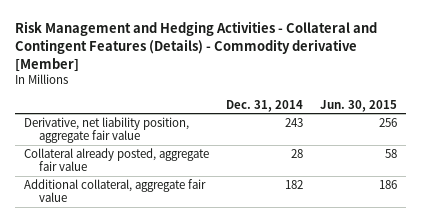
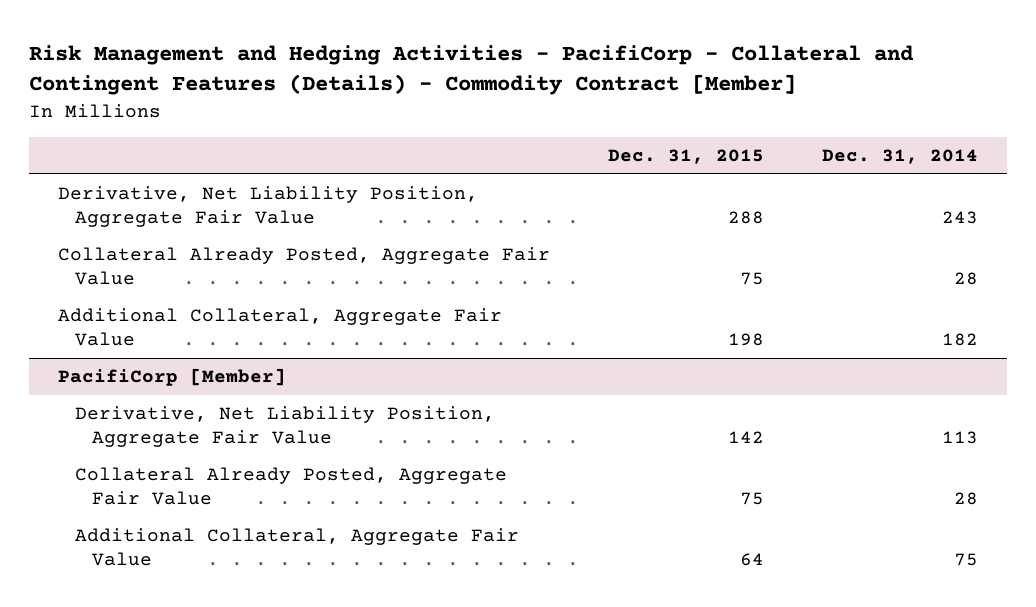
[15,21,378,72] Risk Management and Hedging Activities - Collateral and Contingent Features (Details) - Commodity derivative [Member] -> [29,44,915,96] Risk Management and Hedging Activities - PacifiCorp - Collateral and Contingent Features (Details) - Commodity Contract [Member]
[319,99,397,112] Jun. 30, 2015 -> none
none -> [608,148,765,164] Dec. 31, 2015
[23,116,189,144] Derivative, net liability position, aggregate fair value -> [58,186,479,227] Derivative, Net Liability Position, Aggregate Fair Value
[23,147,209,172] Collateral already posted, aggregate fair value -> [58,247,551,285] Collateral Already Posted, Aggregate Fair Value
[23,178,206,203] Additional collateral, aggregate fair value -> [58,308,503,346] Additional Collateral, Aggregate Fair Value
none -> [58,368,287,387] PacifiCorp [Member]
none -> [74,406,495,447] Derivative, Net Liability Position, Aggregate Fair Value
none -> [74,467,507,505] Collateral Already Posted, Aggregate Fair Value
none -> [74,528,519,566] Additional Collateral, Aggregate Fair Value

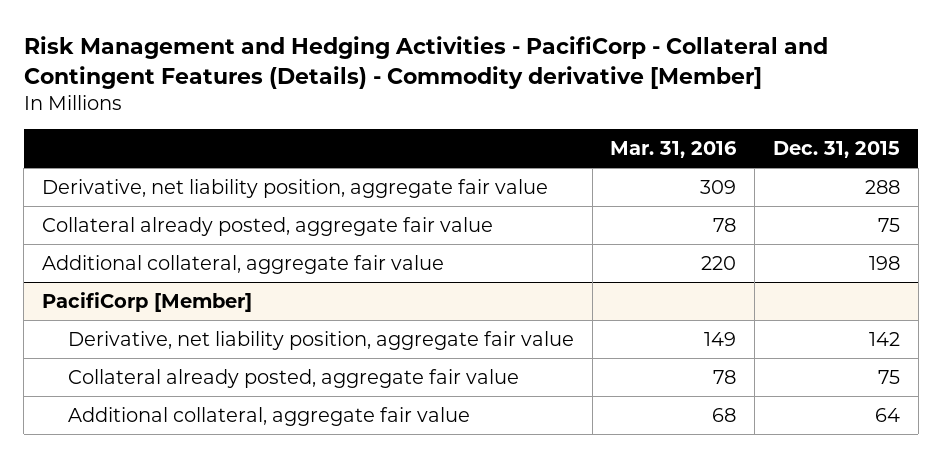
[29,44,915,96] Risk Management and Hedging Activities - PacifiCorp - Collateral and Contingent Features (Details) - Commodity Contract [Member] -> [23,35,828,89] Risk Management and Hedging Activities - PacifiCorp - Collateral and Contingent Features (Details) - Commodity derivative [Member]
[821,148,978,164] Dec. 31, 2014 -> none
none -> [610,140,738,158] Mar. 31, 2016
[58,186,479,227] Derivative, Net Liability Position, Aggregate Fair Value -> [42,178,549,198] Derivative, net liability position, aggregate fair value
[58,247,551,285] Collateral Already Posted, Aggregate Fair Value -> [42,216,494,236] Collateral already posted, aggregate fair value
[58,308,503,346] Additional Collateral, Aggregate Fair Value -> [42,254,445,274] Additional collateral, aggregate fair value
[74,406,495,447] Derivative, Net Liability Position, Aggregate Fair Value -> [67,330,574,350] Derivative, net liability position, aggregate fair value
[74,467,507,505] Collateral Already Posted, Aggregate Fair Value -> [67,368,519,388] Collateral already posted, aggregate fair value
[74,528,519,566] Additional Collateral, Aggregate Fair Value -> [67,406,470,426] Additional collateral, aggregate fair value

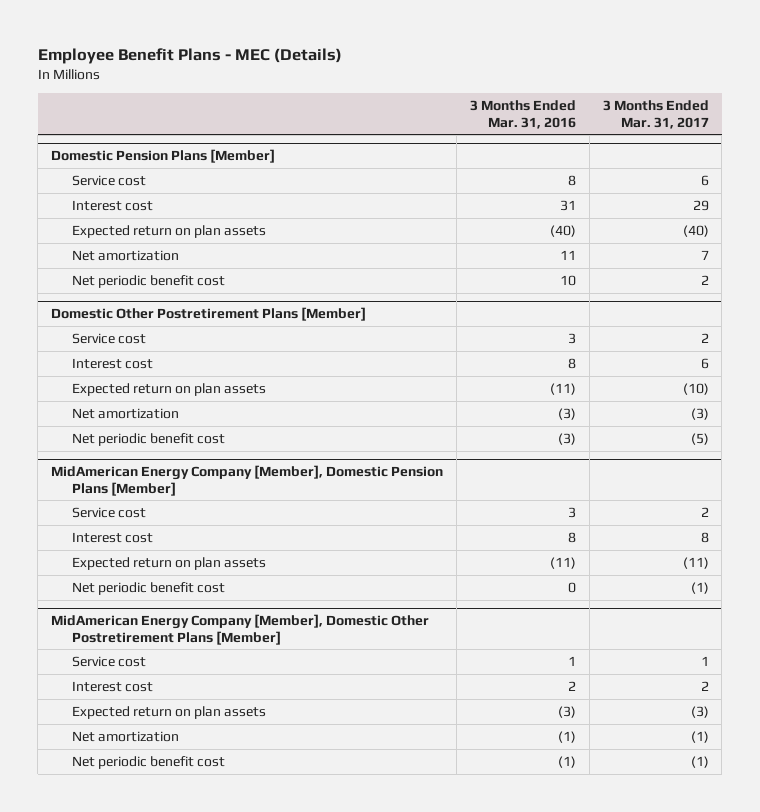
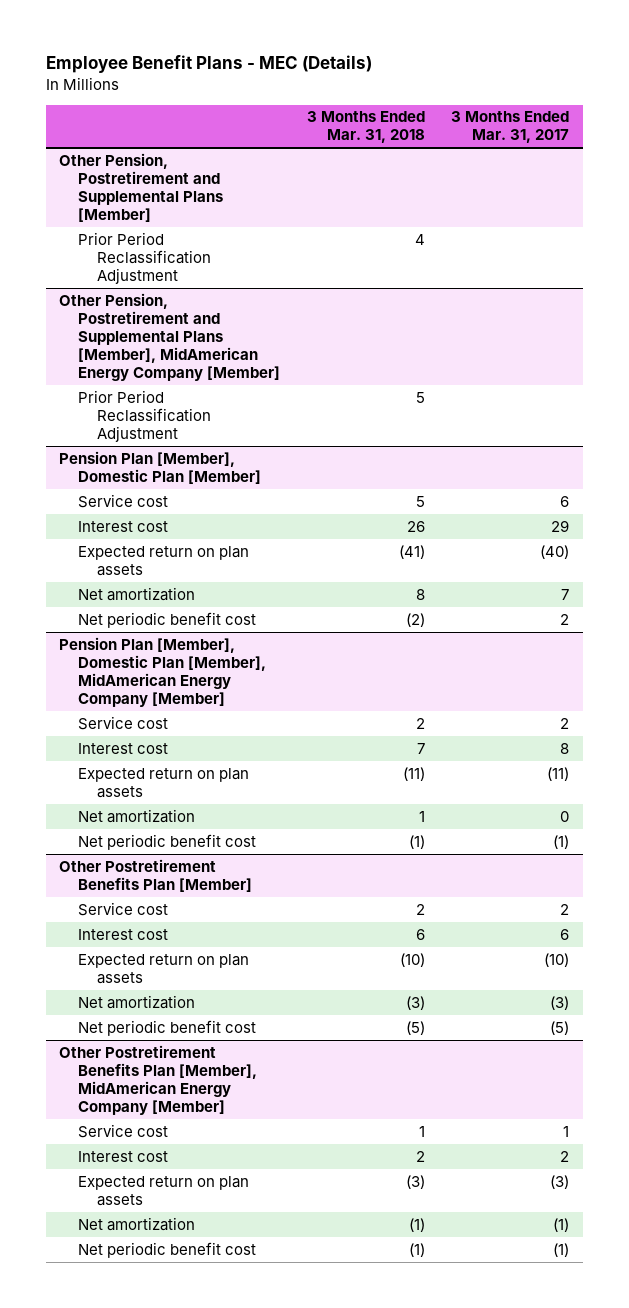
[469,100,576,129] 3 Months Ended Mar. 31, 2016 -> none
none -> [306,111,425,144] 3 Months Ended Mar. 31, 2018
none -> [59,152,224,223] Other Pension, Postretirement and Supplemental Plans [Member]
none -> [78,231,212,285] Prior Period Reclassification Adjustment
none -> [59,292,281,382] Other Pension, Postretirement and Supplemental Plans [Member], MidAmerican Energy Company [Member]
none -> [78,389,212,443] Prior Period Reclassification Adjustment
[51,149,276,164] Domestic Pension Plans [Member] -> [59,450,262,484] Pension Plan [Member], Domestic Plan [Member]
[51,307,367,322] Domestic Other Postretirement Plans [Member] -> none
none -> [59,636,267,708] Pension Plan [Member], Domestic Plan [Member], MidAmerican Energy Company [Member]
none -> [78,742,169,754] Interest cost
none -> [78,767,250,798] Expected return on plan assets
none -> [78,808,196,823] Net amortization
none -> [78,833,257,850] Net periodic benefit cost
none -> [59,858,253,892] Other Postretirement Benefits Plan [Member]
none -> [78,901,169,916] Service cost
[51,465,444,496] MidAmerican Energy Company [Member], Domestic Pension Plans [Member] -> none
[72,506,147,518] Service cost -> none
[72,531,154,543] Interest cost -> none
[72,556,267,570] Expected return on plan assets -> none
[72,581,226,595] Net periodic benefit cost -> none
[51,614,430,645] MidAmerican Energy Company [Member], Domestic Other Postretirement Plans [Member] -> [59,1044,258,1116] Other Postretirement Benefits Plan [Member], MidAmerican Energy Company [Member]

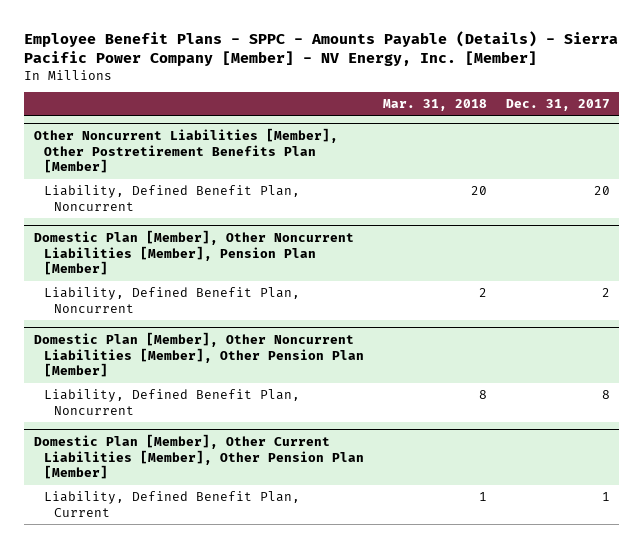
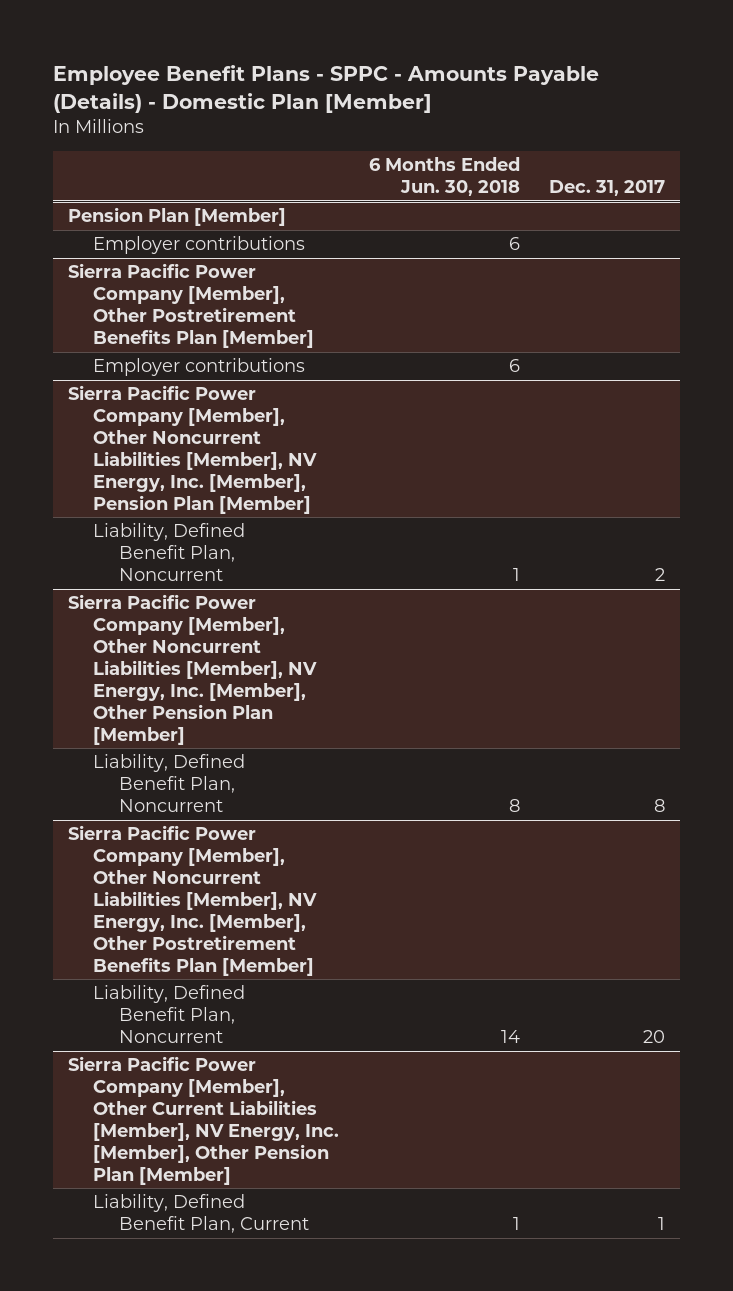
[24,30,619,66] Employee Benefit Plans - SPPC - Amounts Payable (Details) - Sierra Pacific Power Company [Member] - NV Energy, Inc. [Member] -> [52,64,599,113] Employee Benefit Plans - SPPC - Amounts Payable (Details) - Domestic Plan [Member]
[382,99,487,112] Mar. 31, 2018 -> none
none -> [368,157,520,197] 6 Months Ended Jun. 30, 2018
[33,127,338,174] Other Noncurrent Liabilities [Member], Other Postretirement Benefits Plan [Member] -> none
[43,185,300,211] Liability, Defined Benefit Plan, Noncurrent -> none
[33,229,354,276] Domestic Plan [Member], Other Noncurrent Liabilities [Member], Pension Plan [Member] -> none
none -> [67,207,286,227] Pension Plan [Member]
none -> [93,236,306,255] Employer contributions
none -> [67,263,315,348] Sierra Pacific Power Company [Member], Other Postretirement Benefits Plan [Member]
none -> [93,358,306,377] Employer contributions
none -> [67,385,318,514] Sierra Pacific Power Company [Member], Other Noncurrent Liabilities [Member], NV Energy, Inc. [Member], Pension Plan [Member]
[33,331,364,378] Domestic Plan [Member], Other Noncurrent Liabilities [Member], Other Pension Plan [Member] -> none
none -> [67,594,318,745] Sierra Pacific Power Company [Member], Other Noncurrent Liabilities [Member], NV Energy, Inc. [Member], Other Pension Plan [Member]
[33,433,364,480] Domestic Plan [Member], Other Current Liabilities [Member], Other Pension Plan [Member] -> none
none -> [67,825,318,976] Sierra Pacific Power Company [Member], Other Noncurrent Liabilities [Member], NV Energy, Inc. [Member], Other Postretirement Benefits Plan [Member]
none -> [93,985,246,1044] Liability, Defined Benefit Plan, Noncurrent
none -> [67,1056,340,1185] Sierra Pacific Power Company [Member], Other Current Liabilities [Member], NV Energy, Inc. [Member], Other Pension Plan [Member]

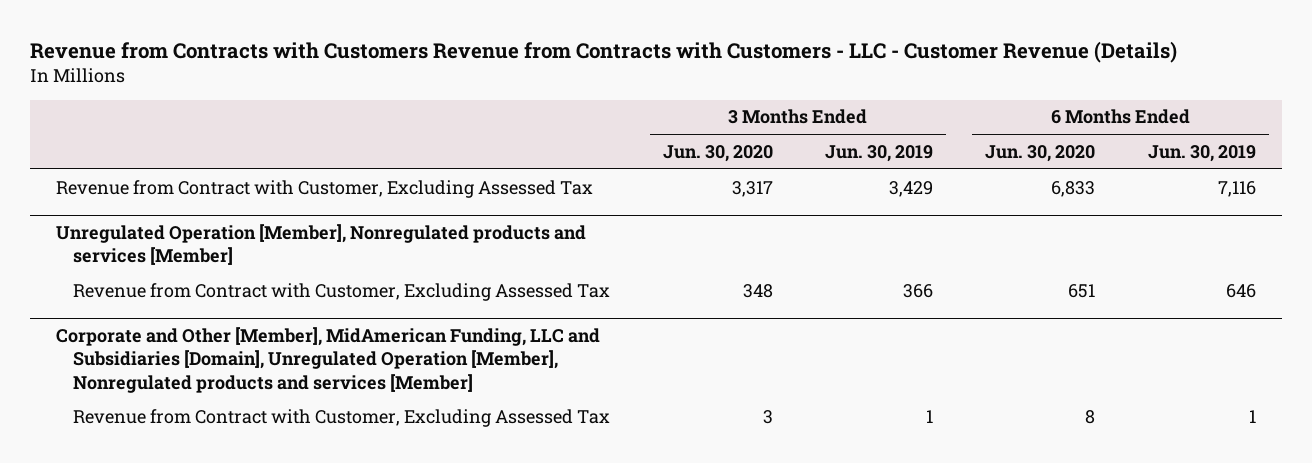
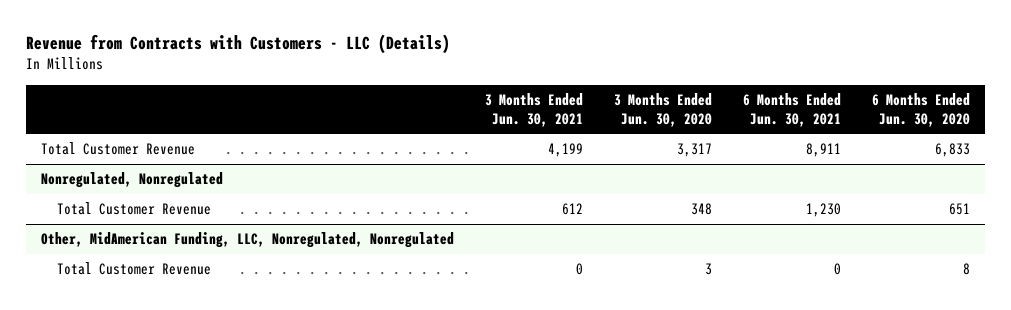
[30,40,1178,63] Revenue from Contracts with Customers Revenue from Contracts with Customers - LLC - Customer Revenue (Details) -> [25,34,450,55] Revenue from Contracts with Customers - LLC (Details)
[825,144,934,162] Jun. 30, 2019 -> none
[1147,144,1256,162] Jun. 30, 2019 -> none
none -> [485,92,584,127] 3 Months Ended Jun. 30, 2021
none -> [742,92,841,127] 6 Months Ended Jun. 30, 2021
[56,224,587,266] Unregulated Operation [Member], Nonregulated products and services [Member] -> none
[56,327,601,393] Corporate and Other [Member], MidAmerican Funding, LLC and Subsidiaries [Domain], Unregulated Operation [Member], Nonregulated products and services [Member] -> none
[56,179,594,198] Revenue from Contract with Customer, Excluding Assessed Tax -> [41,142,196,156] Total Customer Revenue
none -> [41,172,224,189] Nonregulated, Nonregulated
[73,282,611,301] Revenue from Contract with Customer, Excluding Assessed Tax -> [57,202,212,216] Total Customer Revenue
none -> [41,232,455,249] Other, MidAmerican Funding, LLC, Nonregulated, Nonregulated
[73,408,611,427] Revenue from Contract with Customer, Excluding Assessed Tax -> [57,262,212,276] Total Customer Revenue

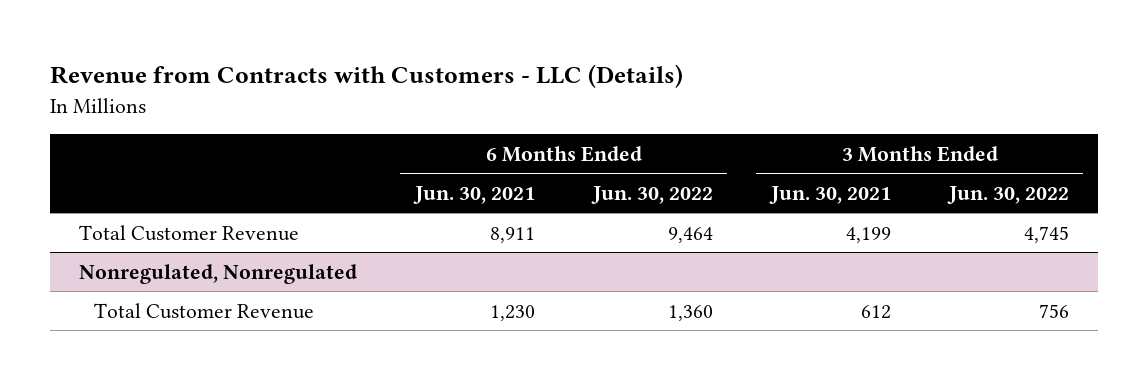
[614,92,713,127] 3 Months Ended Jun. 30, 2020 -> none
[871,92,970,127] 6 Months Ended Jun. 30, 2020 -> none
none -> [590,185,713,204] Jun. 30, 2022
none -> [946,185,1069,204] Jun. 30, 2022
[41,232,455,249] Other, MidAmerican Funding, LLC, Nonregulated, Nonregulated -> none
[57,262,212,276] Total Customer Revenue -> none

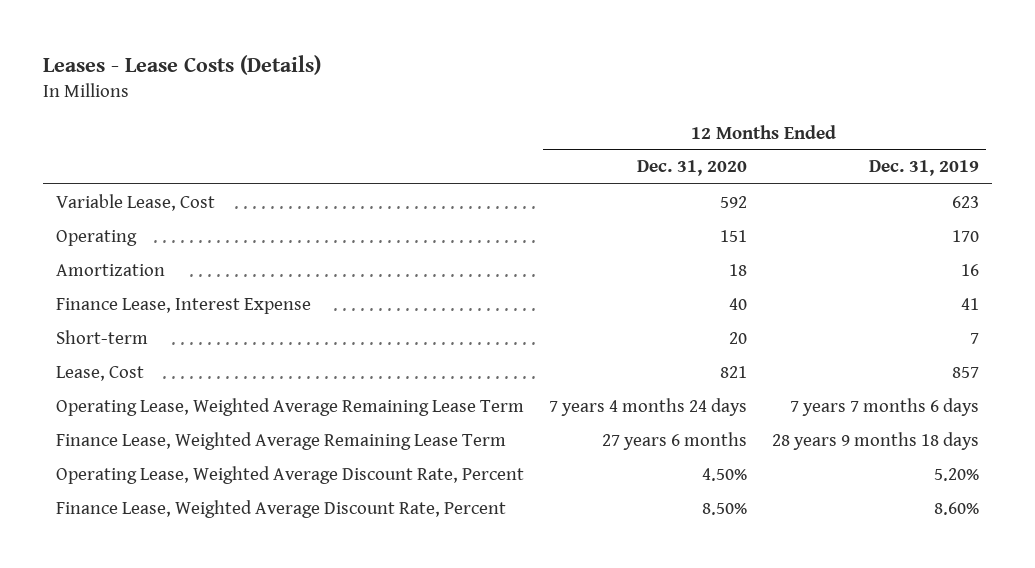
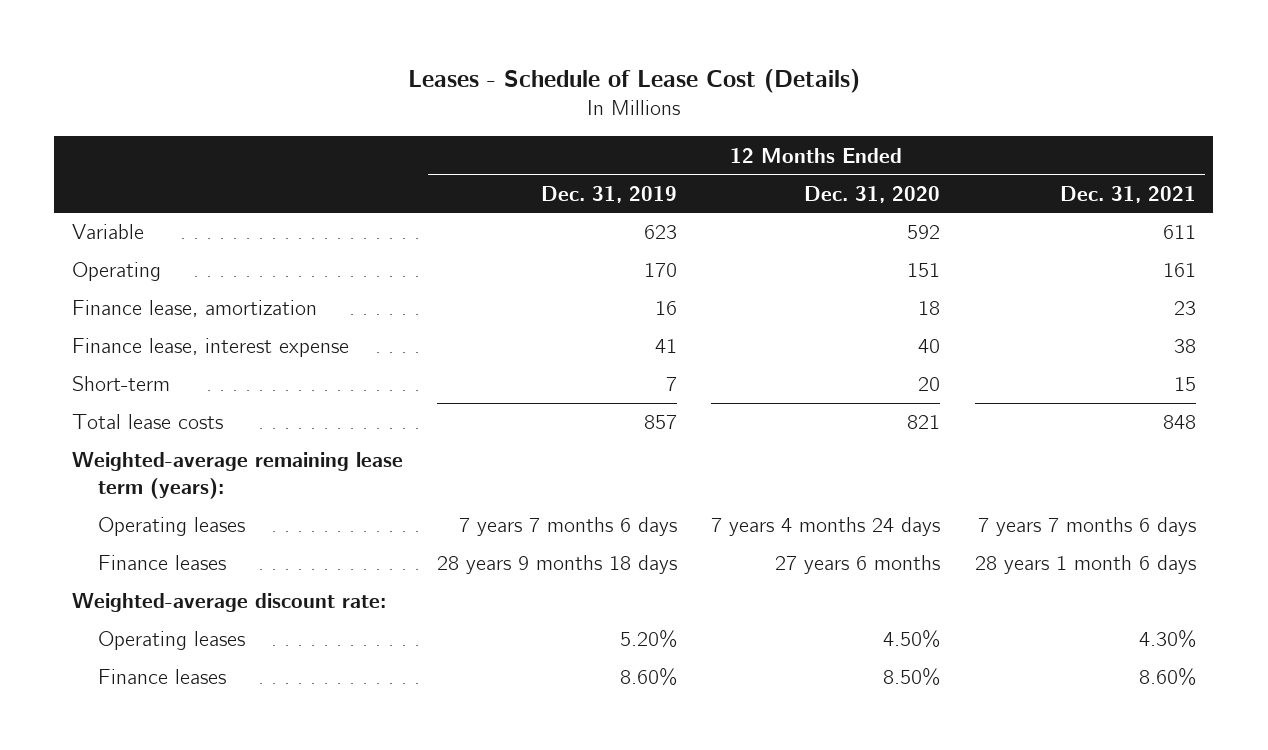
[43,55,322,76] Leases - Lease Costs (Details) -> [407,69,860,94] Leases - Schedule of Lease Cost (Details)
none -> [1059,185,1196,203] Dec. 31, 2021
[55,193,215,211] Variable Lease, Cost -> [71,224,144,240] Variable
[55,263,165,276] Amortization -> [71,300,317,318] Finance lease, amortization
[55,297,311,314] Finance Lease, Interest Expense -> [71,338,349,358] Finance lease, interest expense
[55,365,144,381] Lease, Cost -> [71,414,223,430] Total lease costs
none -> [71,452,403,499] Weighted-average remaining lease term (years):
[55,397,524,416] Operating Lease, Weighted Average Remaining Lease Term -> [98,517,246,537] Operating leases
[55,431,506,450] Finance Lease, Weighted Average Remaining Lease Term -> [98,555,227,571] Finance leases
none -> [71,593,386,613] Weighted-average discount rate:
[55,465,524,484] Operating Lease, Weighted Average Discount Rate, Percent -> [98,631,246,651] Operating leases
[55,499,506,518] Finance Lease, Weighted Average Discount Rate, Percent -> [98,669,227,685] Finance leases

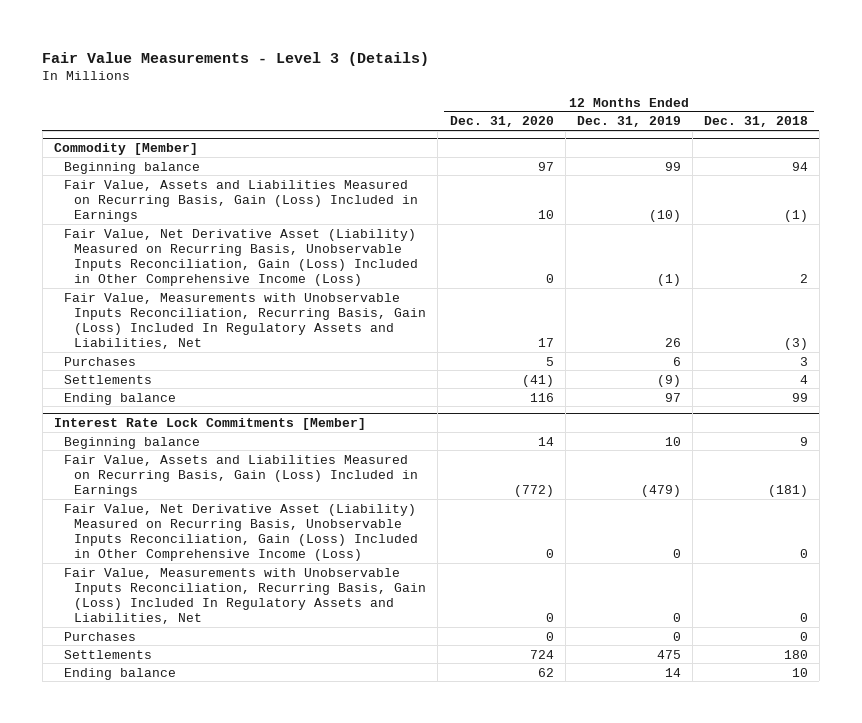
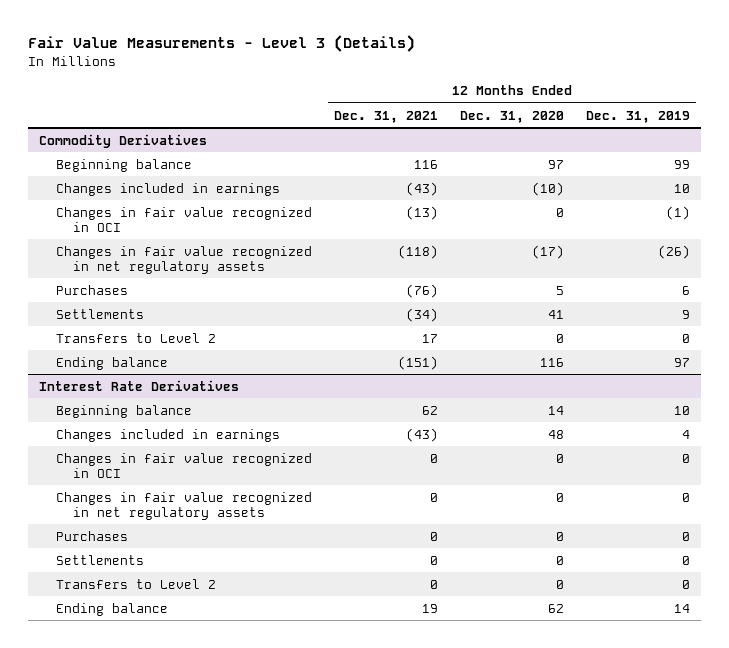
[703,116,808,128] Dec. 31, 2018 -> none
none -> [334,110,439,123] Dec. 31, 2021
[54,143,199,156] Commodity [Member] -> none
none -> [39,133,208,148] Commodity Derivatives
[64,179,419,222] Fair Value, Assets and Liabilities Measured on Recurring Basis, Gain (Loss) Included in Earnings -> [55,182,280,196] Changes included in earnings
[537,209,554,219] 10 -> [532,181,565,196] (10)
[648,209,681,222] (10) -> [674,183,691,193] 10
[64,228,419,287] Fair Value, Net Derivative Asset (Liability) Measured on Recurring Basis, Unobservable Inputs Reconciliation, Gain (Loss) Included in Other Comprehensive Income (Loss) -> [55,206,312,232] Changes in fair value recognized in OCI
[64,292,427,350] Fair Value, Measurements with Unobservable Inputs Reconciliation, Recurring Basis, Gain (Loss) Included In Regulatory Assets and Liabilities, Net -> [55,245,312,274] Changes in fair value recognized in net regulatory assets
[537,338,554,348] 17 -> [532,244,565,259] (17)
[664,338,681,348] 26 -> [658,244,691,259] (26)
[521,374,554,387] (41) -> [548,309,565,319] 41
[656,374,681,387] (9) -> [682,309,691,319] 9
none -> [55,332,216,343] Transfers to Level 2
[54,418,367,431] Interest Rate Lock Commitments [Member] -> none
none -> [39,379,240,391] Interest Rate Derivatives
[64,454,419,497] Fair Value, Assets and Liabilities Measured on Recurring Basis, Gain (Loss) Included in Earnings -> [55,428,280,442] Changes included in earnings
[513,484,554,497] (772) -> [548,429,565,439] 48
[640,484,681,497] (479) -> [682,429,691,439] 4
[64,503,419,562] Fair Value, Net Derivative Asset (Liability) Measured on Recurring Basis, Unobservable Inputs Reconciliation, Gain (Loss) Included in Other Comprehensive Income (Loss) -> [55,452,312,478] Changes in fair value recognized in OCI
[64,567,427,625] Fair Value, Measurements with Unobservable Inputs Reconciliation, Recurring Basis, Gain (Loss) Included In Regulatory Assets and Liabilities, Net -> [55,491,312,520] Changes in fair value recognized in net regulatory assets
[529,649,554,659] 724 -> [556,555,565,565] 0
[656,649,681,659] 475 -> [682,555,691,565] 0
none -> [55,578,216,589] Transfers to Level 2

